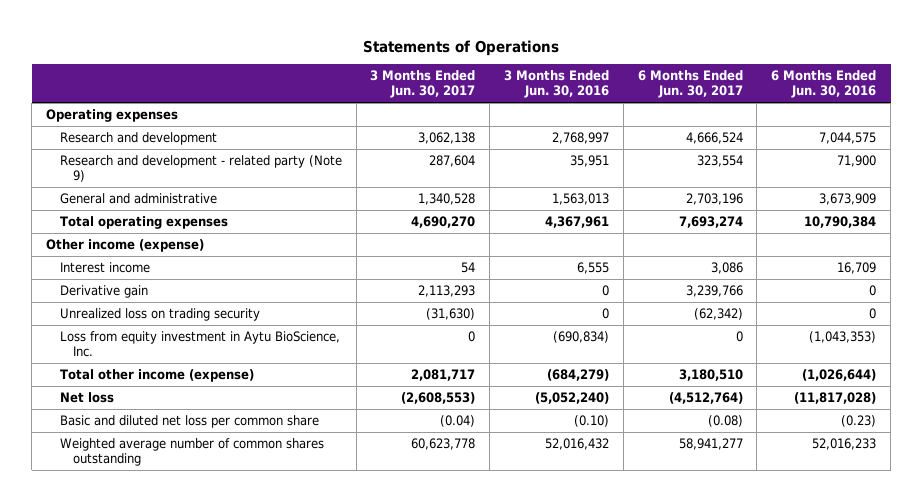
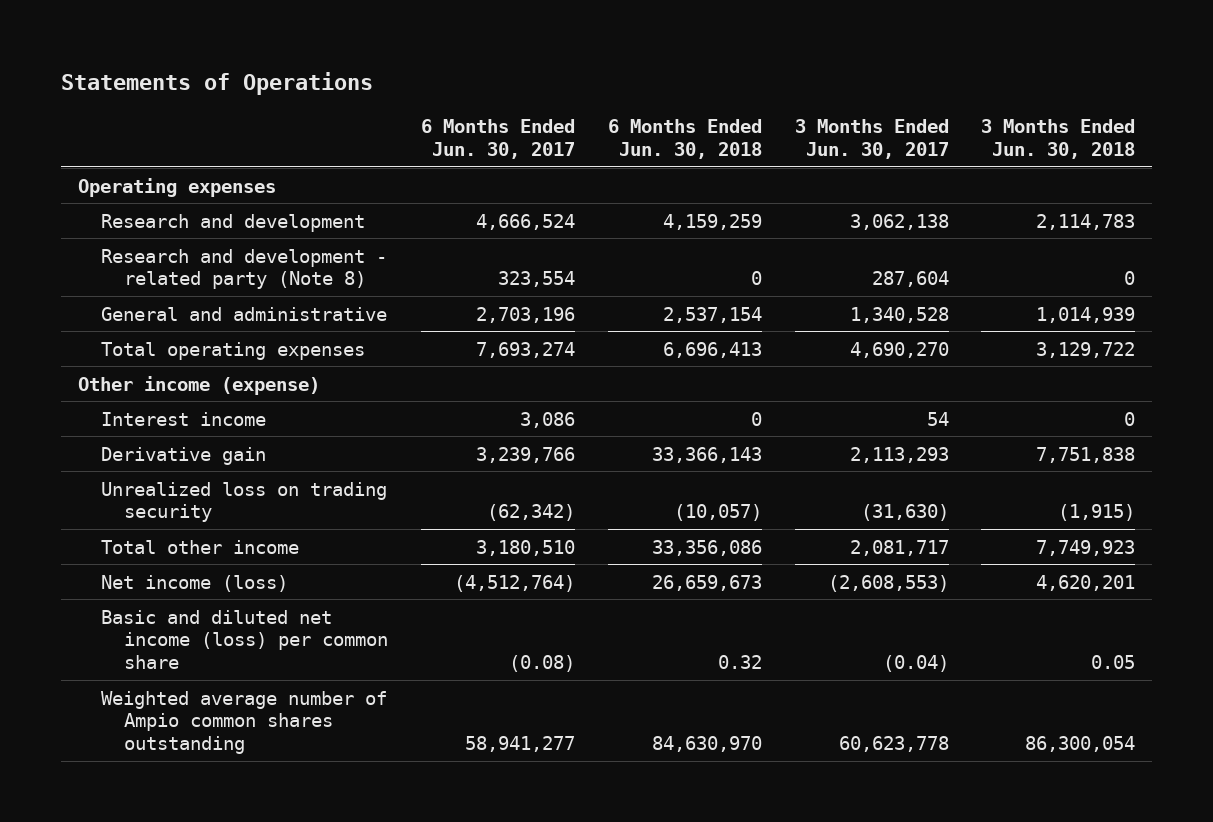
[504,70,610,99] 3 Months Ended Jun. 30, 2016 -> none
[771,70,877,99] 6 Months Ended Jun. 30, 2016 -> none
none -> [607,119,762,159] 6 Months Ended Jun. 30, 2018
none -> [981,119,1136,159] 3 Months Ended Jun. 30, 2018
[59,155,342,182] Research and development - related party (Note 9) -> [100,248,387,290] Research and development - related party (Note 8)
[59,331,340,357] Loss from equity investment in Aytu BioScience, Inc. -> none
[59,369,254,383] Total other income (expense) -> [100,539,299,554] Total other income
[59,392,114,404] Net loss -> [100,574,288,592] Net income (loss)
[59,415,319,429] Basic and diluted net loss per common share -> [100,609,389,669] Basic and diluted net income (loss) per common share
[59,438,324,466] Weighted average number of common shares outstanding -> [100,690,387,754] Weighted average number of Ampio common shares outstanding

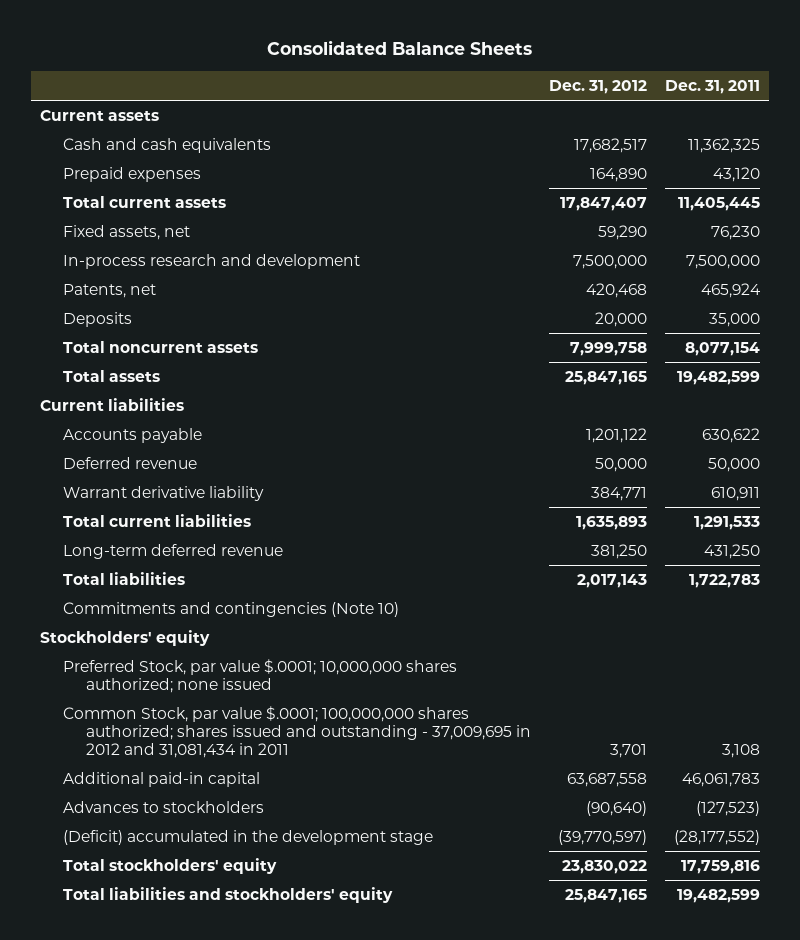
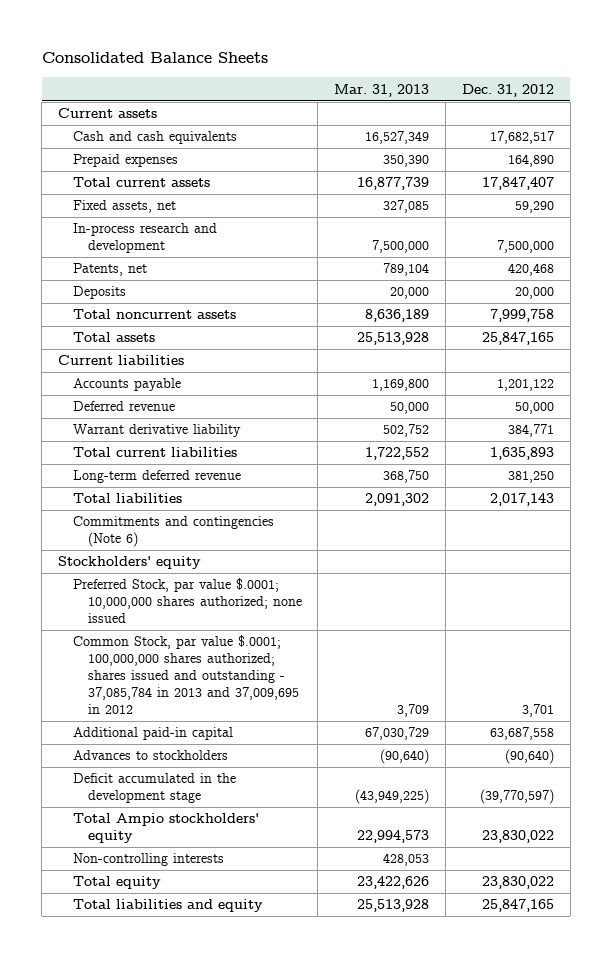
[664,79,760,94] Dec. 31, 2011 -> none
none -> [334,83,430,97] Mar. 31, 2013
[63,602,400,618] Commitments and contingencies (Note 10) -> [72,516,274,548] Commitments and contingencies (Note 6)
[63,706,531,758] Common Stock, par value $.0001; 100,000,000 shares authorized; shares issued and outstanding - 37,009,695 in 2012 and 31,081,434 in 2011 -> [72,635,299,714] Common Stock, par value $.0001; 100,000,000 shares authorized; shares issued and outstanding - 37,085,784 in 2013 and 37,009,695 in 2012
[63,830,434,846] (Deficit) accumulated in the development stage -> [72,773,236,804] Deficit accumulated in the development stage
[63,858,278,875] Total stockholders' equity -> [72,813,259,844] Total Ampio stockholders' equity
none -> [72,853,224,867] Non-controlling interests
none -> [72,876,161,890] Total equity
[63,887,394,904] Total liabilities and stockholders' equity -> [72,899,263,913] Total liabilities and equity

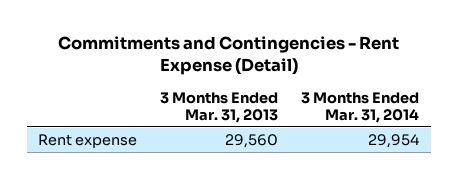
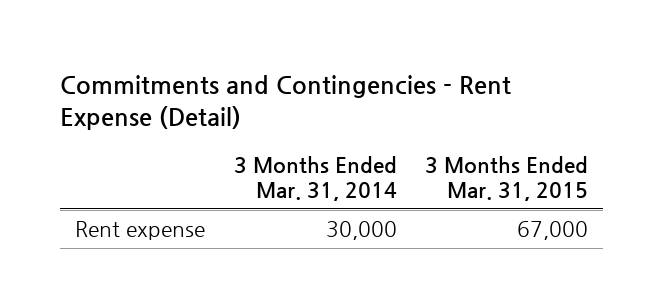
[160,91,279,123] 3 Months Ended Mar. 31, 2013 -> none
none -> [425,156,589,202] 3 Months Ended Mar. 31, 2015
[368,134,420,149] 29,954 -> [325,221,397,241] 30,000

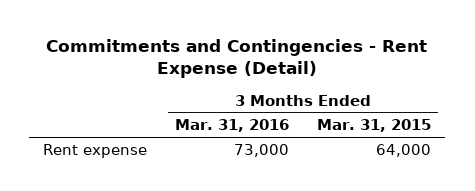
[233,156,397,202] 3 Months Ended Mar. 31, 2014 -> none
none -> [175,119,290,133] Mar. 31, 2016
[517,221,589,241] 67,000 -> [376,144,432,158] 64,000

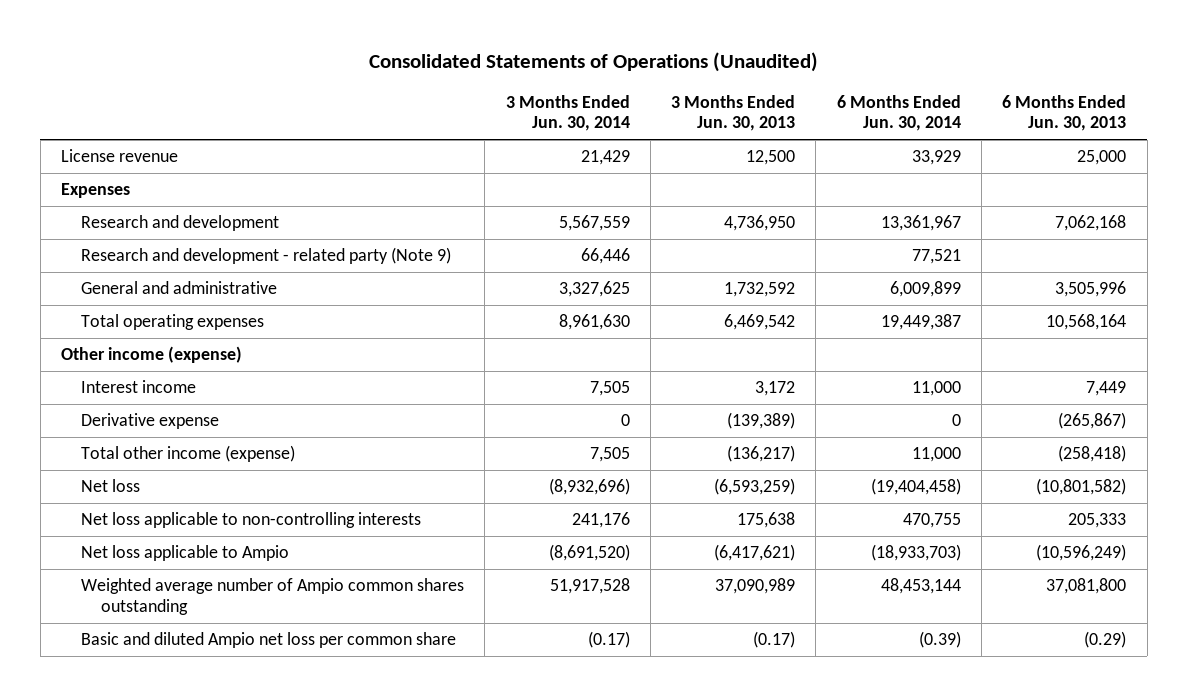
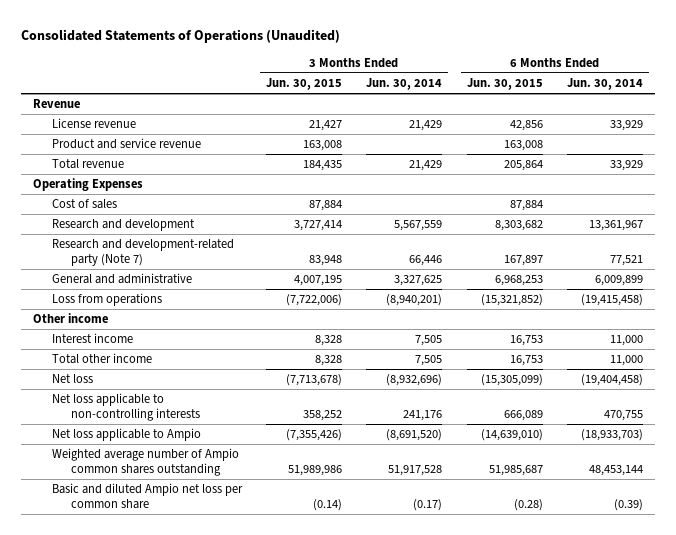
[671,94,796,132] 3 Months Ended Jun. 30, 2013 -> none
[1002,94,1127,132] 6 Months Ended Jun. 30, 2013 -> none
none -> [266,77,343,90] Jun. 30, 2015
none -> [466,77,543,90] Jun. 30, 2015
none -> [33,99,81,109] Revenue
none -> [51,138,201,150] Product and service revenue
none -> [51,159,124,170] Total revenue
[61,183,131,199] Expenses -> [33,178,144,192] Operating Expenses
none -> [51,199,117,210] Cost of sales
[81,247,452,265] Research and development - related party (Note 9) -> [51,239,234,266] Research and development-related party (Note 7)
[81,314,265,331] Total operating expenses -> none
none -> [51,293,162,307] Loss from operations
[61,346,243,364] Other income (expense) -> [33,313,109,324] Other income
[81,413,220,430] Derivative expense -> none
[81,445,296,463] Total other income (expense) -> [51,353,152,365] Total other income

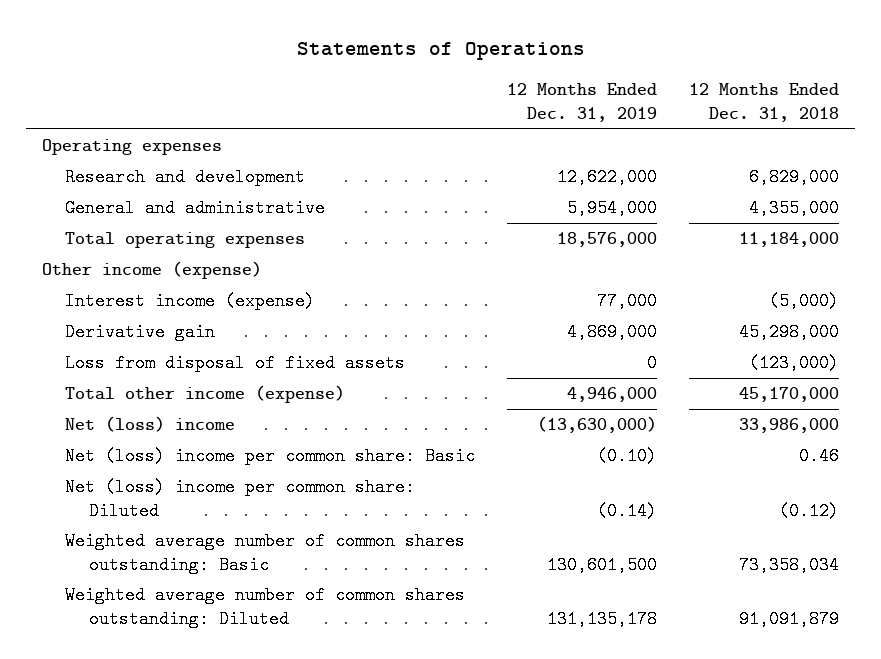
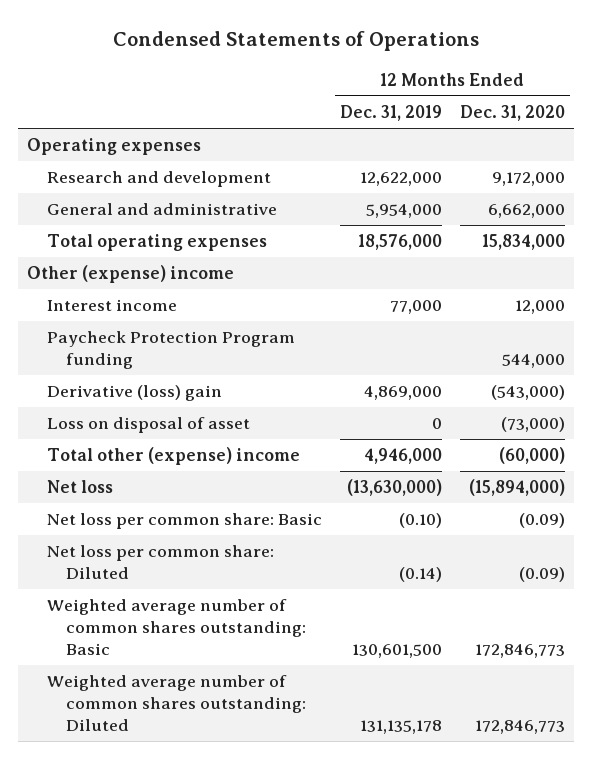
[296,42,585,61] Statements of Operations -> [113,30,480,51] Condensed Statements of Operations
[689,83,840,123] 12 Months Ended Dec. 31, 2018 -> none
none -> [460,105,566,122] Dec. 31, 2020
[42,261,263,280] Other income (expense) -> [27,265,235,284] Other (expense) income
[65,292,316,311] Interest income (expense) -> [46,299,177,312] Interest income
none -> [46,331,295,370] Paycheck Protection Program funding
[65,323,216,342] Derivative gain -> [46,385,222,402] Derivative (loss) gain
[65,354,406,373] Loss from disposal of fixed assets -> [46,417,250,434] Loss on disposal of asset
[65,385,346,404] Total other income (expense) -> [46,447,300,466] Total other (expense) income
[65,416,236,433] Net (loss) income -> [46,480,113,494] Net loss
[65,447,476,466] Net (loss) income per common share: Basic -> [46,513,322,530] Net loss per common share: Basic
[65,478,416,520] Net (loss) income per common share: Diluted -> [46,545,274,580] Net loss per common share: Diluted

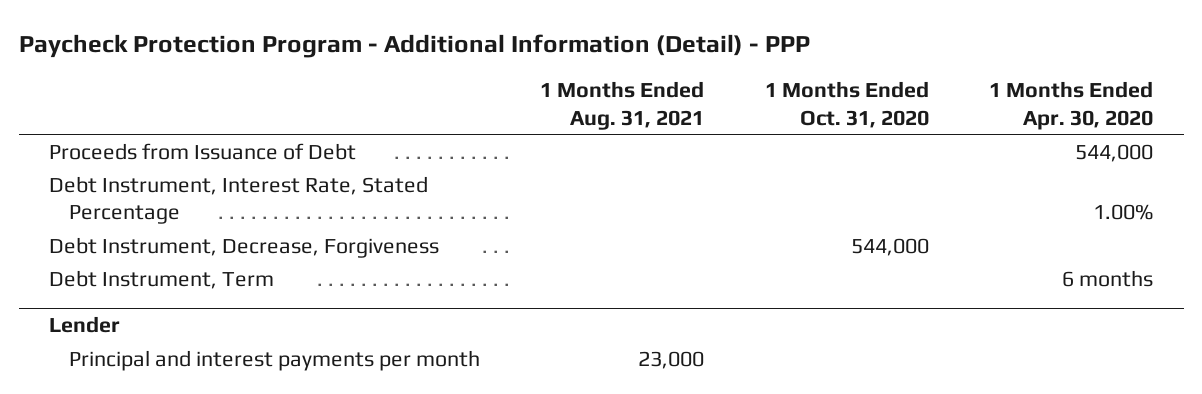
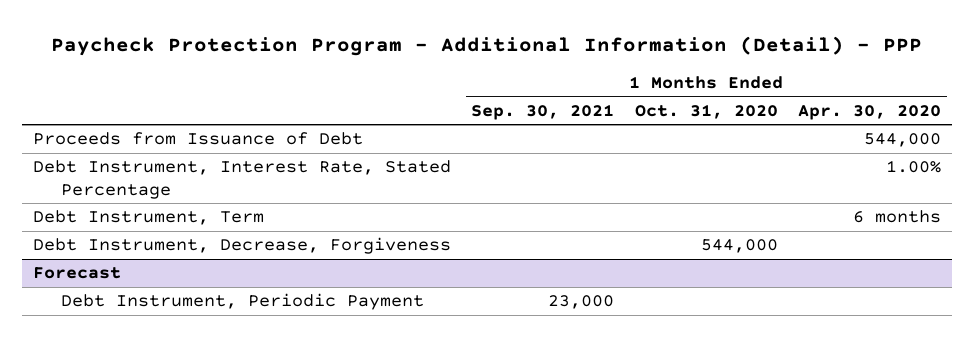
[540,81,705,130] 1 Months Ended Aug. 31, 2021 -> none
none -> [471,103,615,120] Sep. 30, 2021
[49,316,121,334] Lender -> none
[49,236,440,258] Debt Instrument, Decrease, Forgiveness -> [32,237,451,255] Debt Instrument, Decrease, Forgiveness
none -> [32,267,121,280] Forecast
[68,349,480,371] Principal and interest payments per month -> [60,293,424,311] Debt Instrument, Periodic Payment

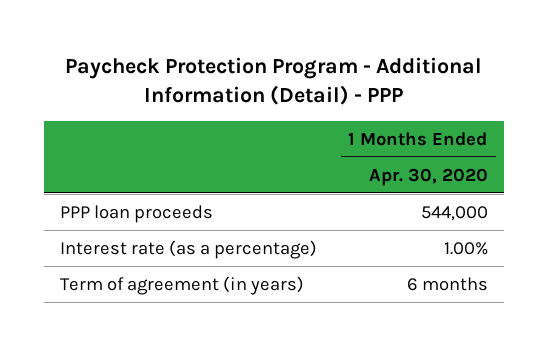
[471,103,615,120] Sep. 30, 2021 -> none
[634,103,778,119] Oct. 31, 2020 -> none
[32,237,451,255] Debt Instrument, Decrease, Forgiveness -> none
[32,267,121,280] Forecast -> none
[60,293,424,311] Debt Instrument, Periodic Payment -> none
[32,132,363,146] Proceeds from Issuance of Debt -> [60,204,214,223] PPP loan proceeds
[32,160,451,199] Debt Instrument, Interest Rate, Stated Percentage -> [60,239,318,259] Interest rate (as a percentage)
[32,210,264,226] Debt Instrument, Term -> [60,275,305,295] Term of agreement (in years)

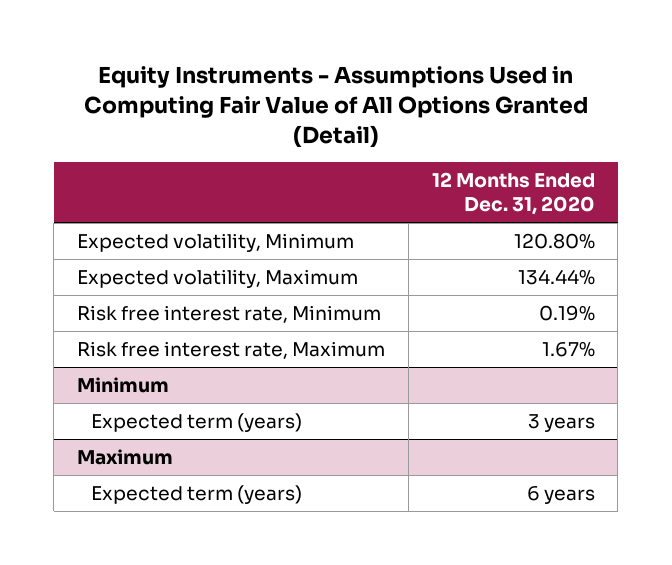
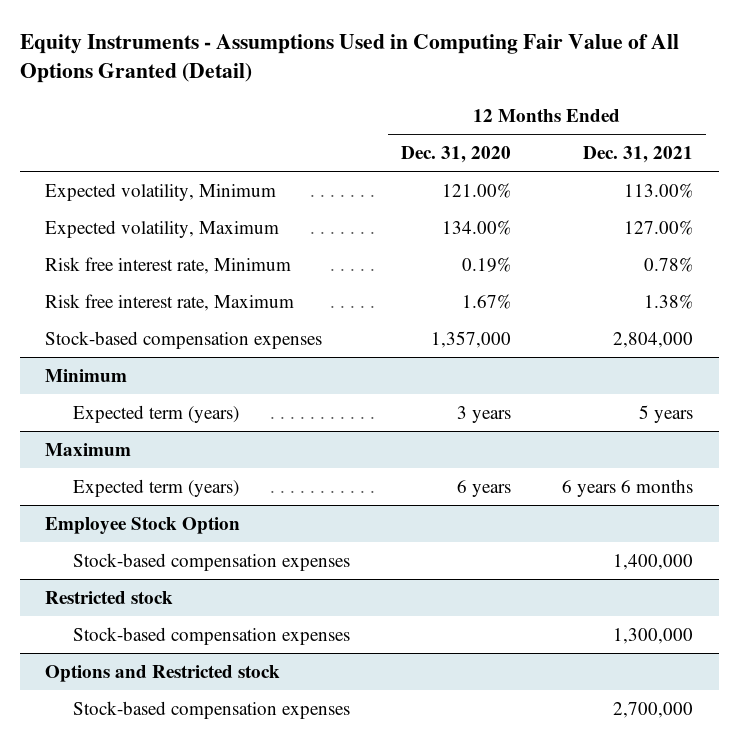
none -> [583,145,694,163] Dec. 31, 2021
[513,233,595,250] 120.80% -> [441,182,511,198] 121.00%
[517,269,595,286] 134.44% -> [441,219,511,235] 134.00%
none -> [45,330,323,349] Stock-based compensation expenses
none -> [45,516,241,534] Employee Stock Option
none -> [72,552,350,571] Stock-based compensation expenses
none -> [45,590,174,604] Restricted stock
none -> [72,626,350,645] Stock-based compensation expenses
none -> [45,664,281,682] Options and Restricted stock
none -> [72,700,350,719] Stock-based compensation expenses

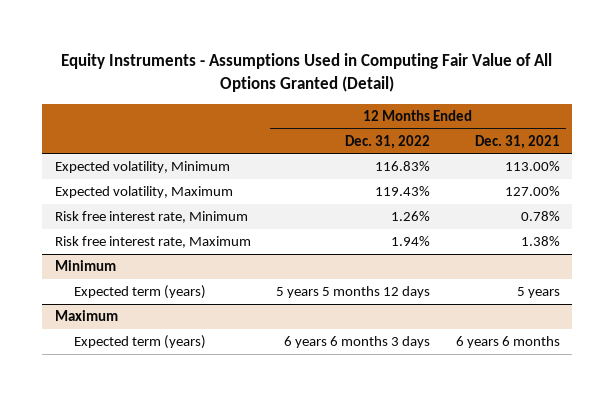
[400,145,511,163] Dec. 31, 2020 -> none
none -> [345,134,431,149] Dec. 31, 2022
[45,330,323,349] Stock-based compensation expenses -> none
[45,516,241,534] Employee Stock Option -> none
[72,552,350,571] Stock-based compensation expenses -> none
[45,590,174,604] Restricted stock -> none
[72,626,350,645] Stock-based compensation expenses -> none
[45,664,281,682] Options and Restricted stock -> none
[72,700,350,719] Stock-based compensation expenses -> none

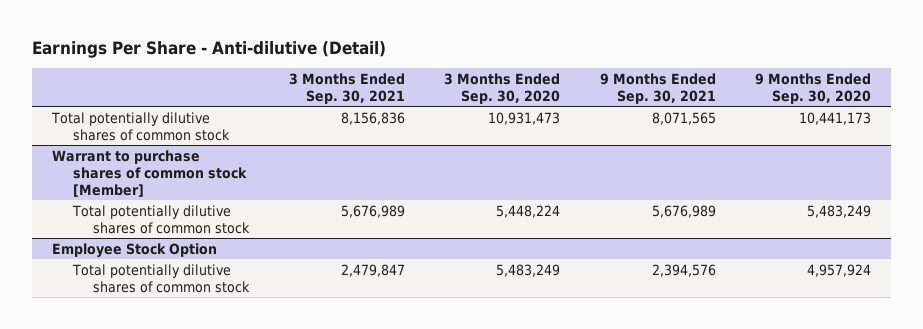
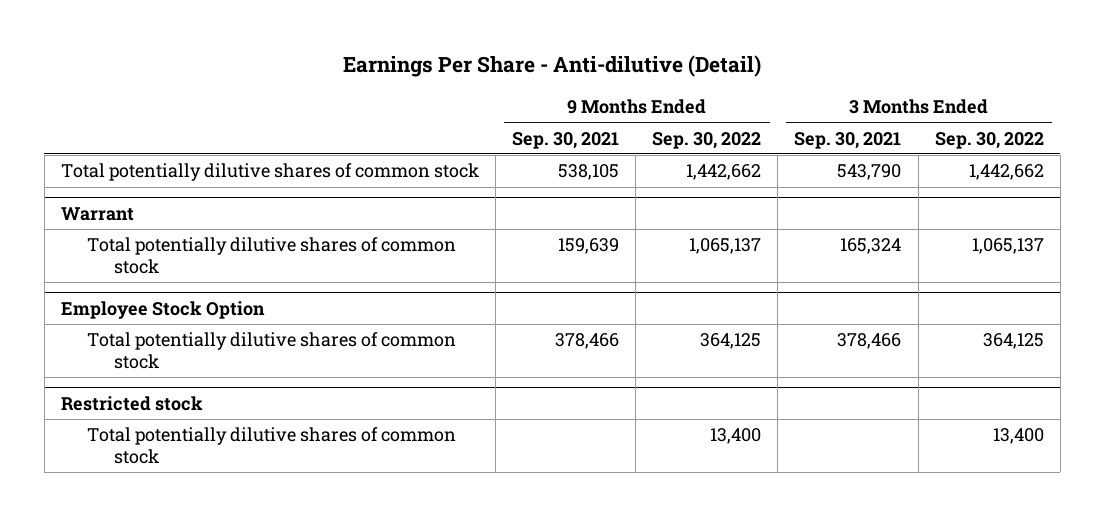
[444,73,561,105] 3 Months Ended Sep. 30, 2020 -> none
[755,73,872,105] 9 Months Ended Sep. 30, 2020 -> none
none -> [652,131,762,149] Sep. 30, 2022
none -> [934,131,1044,149] Sep. 30, 2022
[340,111,405,125] 8,156,836 -> [837,164,902,181] 543,790
[651,111,716,125] 8,071,565 -> [557,164,619,181] 538,105
[52,149,247,198] Warrant to purchase shares of common stock [Member] -> [60,207,134,222] Warrant
[340,204,405,218] 5,676,989 -> [840,238,902,255] 165,324
[651,204,716,218] 5,676,989 -> [557,238,619,255] 159,639
[340,263,405,277] 2,479,847 -> [837,333,902,350] 378,466
[651,263,716,277] 2,394,576 -> [554,333,619,350] 378,466
none -> [60,396,203,412] Restricted stock
none -> [87,427,457,464] Total potentially dilutive shares of common stock

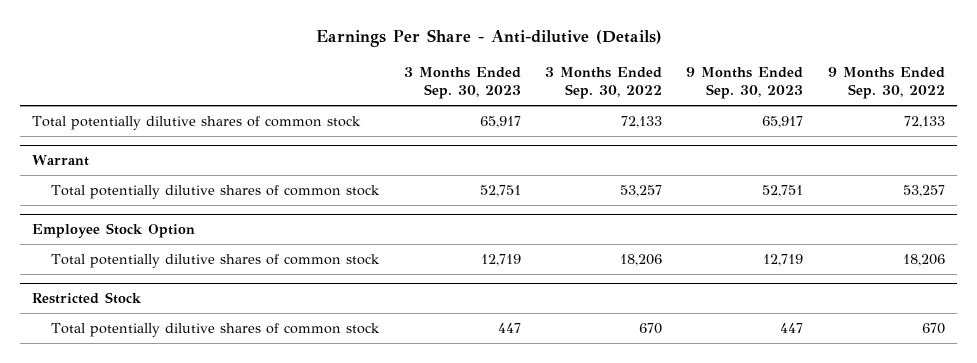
[343,55,762,78] Earnings Per Share - Anti-dilutive (Detail) -> [315,29,662,48] Earnings Per Share - Anti-dilutive (Details)
[511,131,619,149] Sep. 30, 2021 -> none
[794,131,902,149] Sep. 30, 2021 -> none
none -> [403,66,521,100] 3 Months Ended Sep. 30, 2023
none -> [686,66,804,100] 9 Months Ended Sep. 30, 2023
[686,164,762,181] 1,442,662 -> [903,115,945,128] 72,133
[968,164,1044,181] 1,442,662 -> [621,115,663,128] 72,133
[689,238,762,255] 1,065,137 -> [902,184,945,197] 53,257
[971,238,1044,255] 1,065,137 -> [620,184,663,197] 53,257
[700,333,762,350] 364,125 -> [902,253,945,266] 18,206
[982,333,1044,350] 364,125 -> [620,253,663,266] 18,206
[60,396,203,412] Restricted stock -> [32,292,143,305] Restricted Stock
[710,428,762,445] 13,400 -> [921,322,945,334] 670
[992,428,1044,445] 13,400 -> [639,322,663,334] 670

